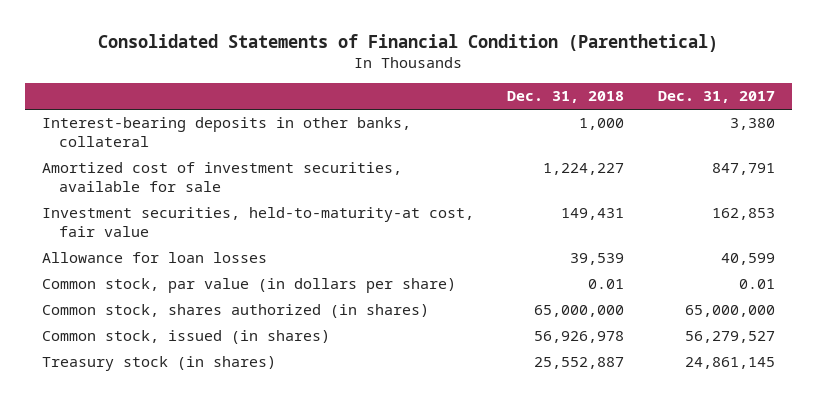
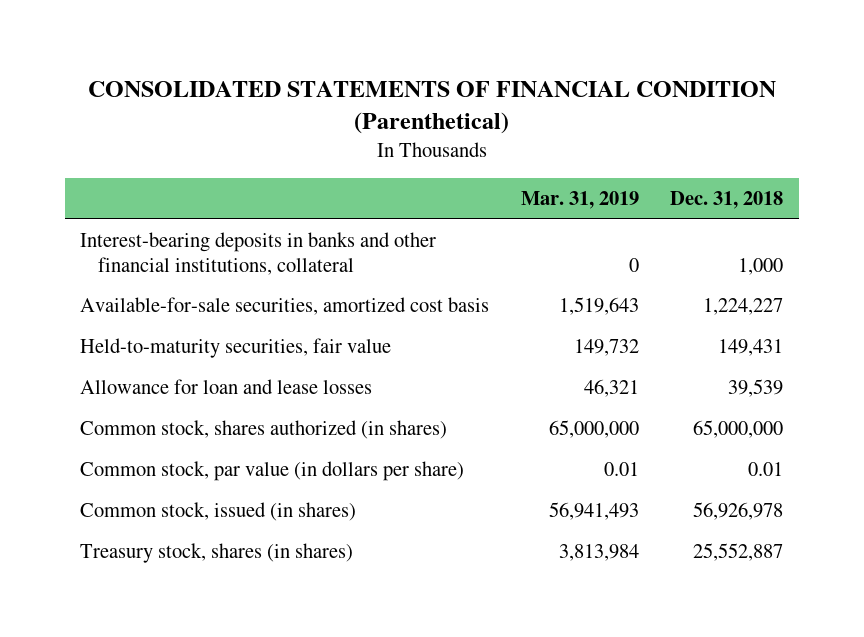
[98,33,719,52] Consolidated Statements of Financial Condition (Parenthetical) -> [87,80,776,135] CONSOLIDATED STATEMENTS OF FINANCIAL CONDITION (Parenthetical)
[658,91,776,104] Dec. 31, 2017 -> none
none -> [520,191,639,210] Mar. 31, 2019
[41,117,411,148] Interest-bearing deposits in other banks, collateral -> [80,232,437,275] Interest-bearing deposits in banks and other financial institutions, collateral
[41,162,402,193] Amortized cost of investment securities, available for sale -> [80,297,490,316] Available-for-sale securities, amortized cost basis
[41,207,474,238] Investment securities, held-to-maturity-at cost, fair value -> [80,338,392,359] Held-to-maturity securities, fair value
[41,252,267,264] Allowance for loan losses -> [80,379,373,395] Allowance for loan and lease losses
[41,278,456,294] Common stock, par value (in dollars per share) -> [80,461,465,482] Common stock, par value (in dollars per share)
[41,356,276,372] Treasury stock (in shares) -> [80,543,354,564] Treasury stock, shares (in shares)

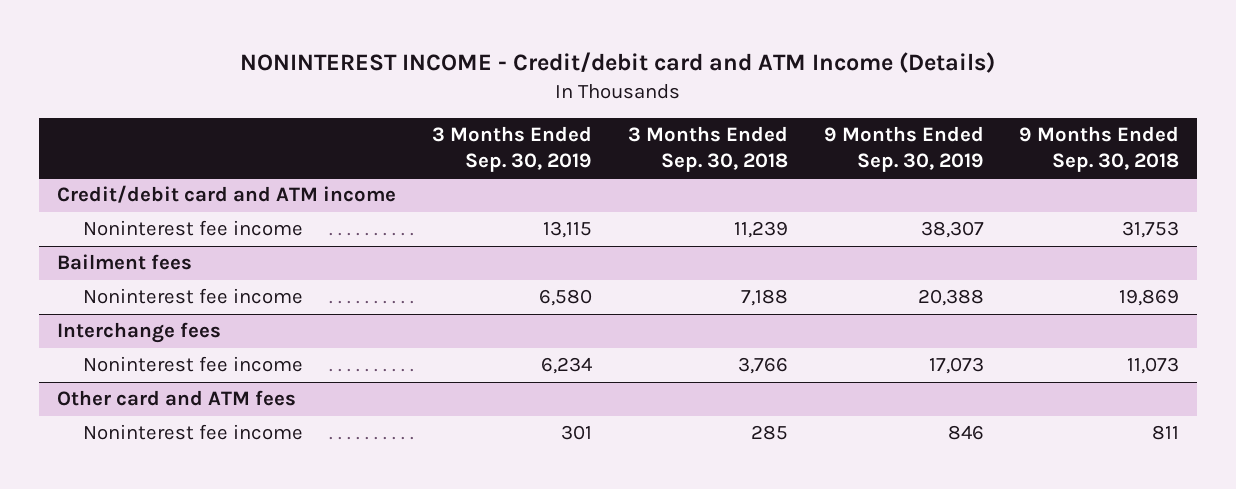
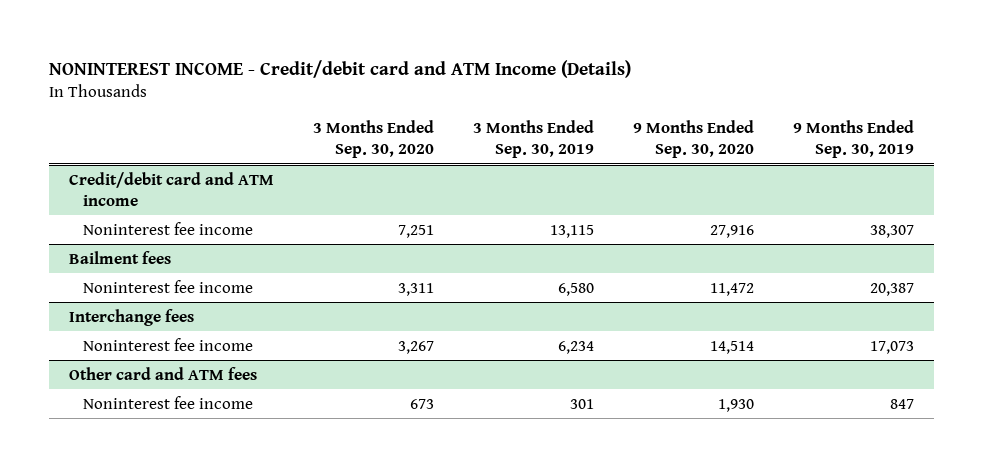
[627,126,788,172] 3 Months Ended Sep. 30, 2018 -> none
[1019,126,1180,172] 9 Months Ended Sep. 30, 2018 -> none
none -> [312,120,434,159] 3 Months Ended Sep. 30, 2020
none -> [632,120,754,159] 9 Months Ended Sep. 30, 2020
[917,289,984,307] 20,388 -> [870,282,915,296] 20,387
[947,425,984,441] 846 -> [890,398,915,409] 847

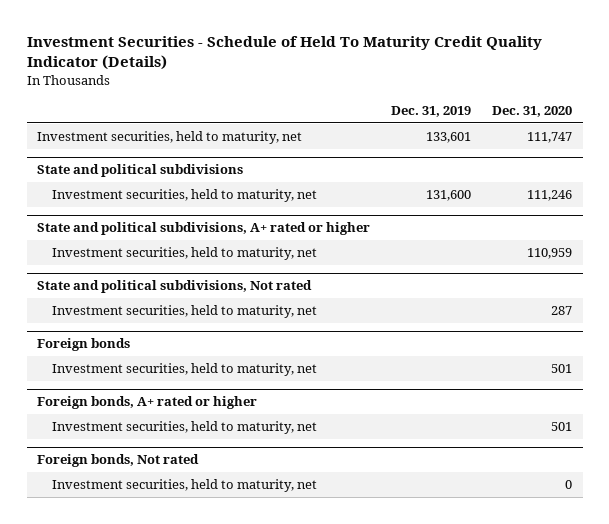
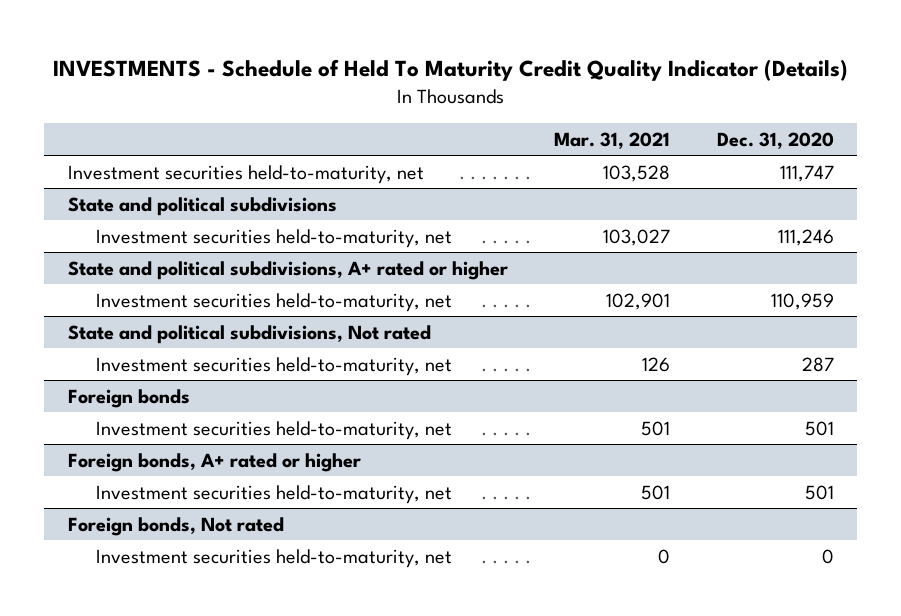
[26,35,542,71] Investment Securities - Schedule of Held To Maturity Credit Quality Indicator (Details) -> [52,58,848,81] INVESTMENTS - Schedule of Held To Maturity Credit Quality Indicator (Details)
[391,106,472,118] Dec. 31, 2019 -> none
none -> [554,131,671,149] Mar. 31, 2021
[37,131,303,145] Investment securities, held to maturity, net -> [67,164,424,184] Investment securities held-to-maturity, net
[51,189,317,203] Investment securities, held to maturity, net -> [96,228,453,248] Investment securities held-to-maturity, net
[51,247,317,261] Investment securities, held to maturity, net -> [96,292,453,312] Investment securities held-to-maturity, net
[51,305,317,319] Investment securities, held to maturity, net -> [96,356,453,376] Investment securities held-to-maturity, net
[51,363,317,377] Investment securities, held to maturity, net -> [96,420,453,440] Investment securities held-to-maturity, net
[51,421,317,435] Investment securities, held to maturity, net -> [96,484,453,504] Investment securities held-to-maturity, net
[51,479,317,493] Investment securities, held to maturity, net -> [96,548,453,568] Investment securities held-to-maturity, net

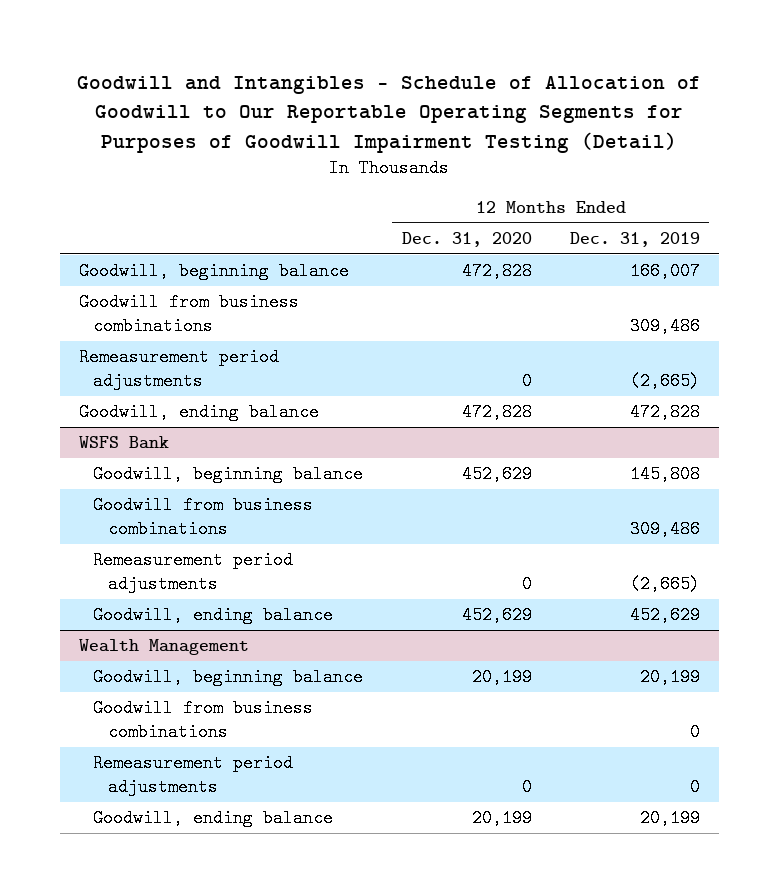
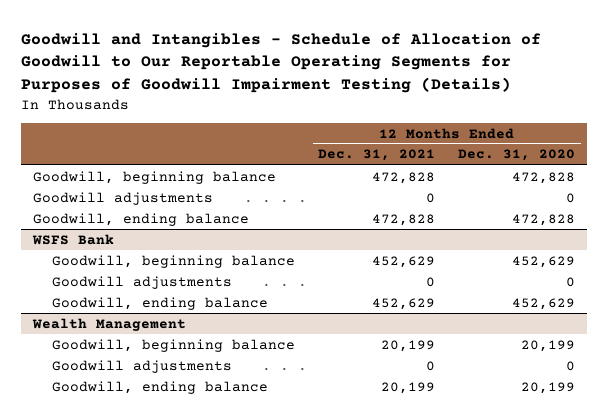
[77,76,702,153] Goodwill and Intangibles - Schedule of Allocation of Goodwill to Our Reportable Operating Segments for Purposes of Goodwill Impairment Testing (Detail) -> [21,32,542,93] Goodwill and Intangibles - Schedule of Allocation of Goodwill to Our Reportable Operating Segments for Purposes of Goodwill Impairment Testing (Details)
[569,232,700,248] Dec. 31, 2019 -> none
none -> [318,149,436,162] Dec. 31, 2021
[78,293,299,336] Goodwill from business combinations -> none
[78,348,279,391] Remeasurement period adjustments -> none
none -> [32,191,213,205] Goodwill adjustments
[93,496,314,539] Goodwill from business combinations -> none
[93,551,294,594] Remeasurement period adjustments -> none
none -> [52,275,233,289] Goodwill adjustments
[93,699,314,742] Goodwill from business combinations -> none
[93,754,294,797] Remeasurement period adjustments -> none
none -> [52,359,233,373] Goodwill adjustments

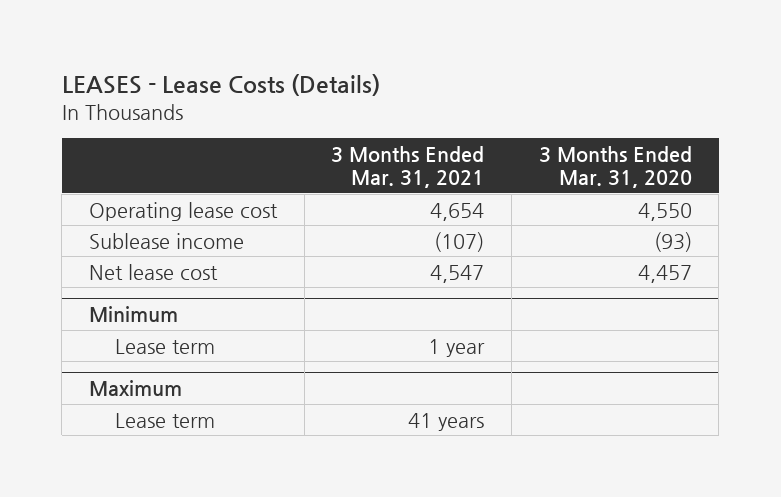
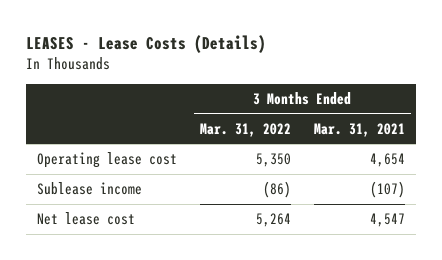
[538,146,692,189] 3 Months Ended Mar. 31, 2020 -> none
none -> [199,122,291,137] Mar. 31, 2022
[88,306,178,323] Minimum -> none
[114,338,215,354] Lease term -> none
[88,380,182,397] Maximum -> none
[114,412,215,428] Lease term -> none

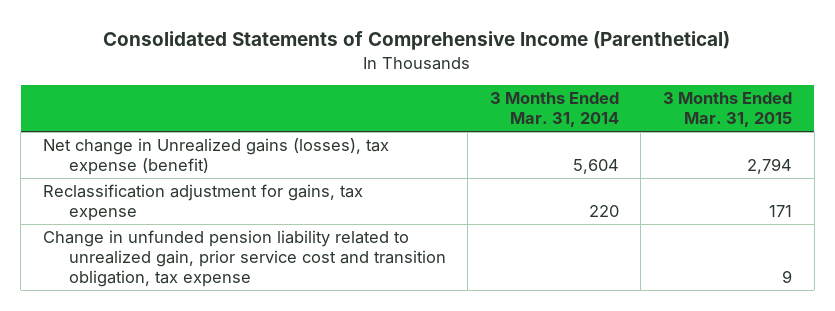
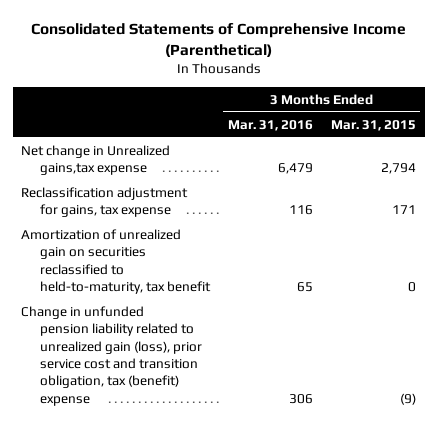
[489,92,619,128] 3 Months Ended Mar. 31, 2014 -> none
none -> [227,119,313,131] Mar. 31, 2016
[42,138,389,175] Net change in Unrealized gains (losses), tax expense (benefit) -> [21,144,171,176] Net change in Unrealized gains,tax expense
none -> [21,228,212,294] Amortization of unrealized gain on securities reclassified to held-to-maturity, tax benefit
[42,230,446,287] Change in unfunded pension liability related to unrealized gain, prior service cost and transition obligation, tax expense -> [21,305,203,406] Change in unfunded pension liability related to unrealized gain (loss), prior service cost and transition obligation, tax (benefit) expense
[782,269,793,283] 9 -> [399,392,416,405] (9)

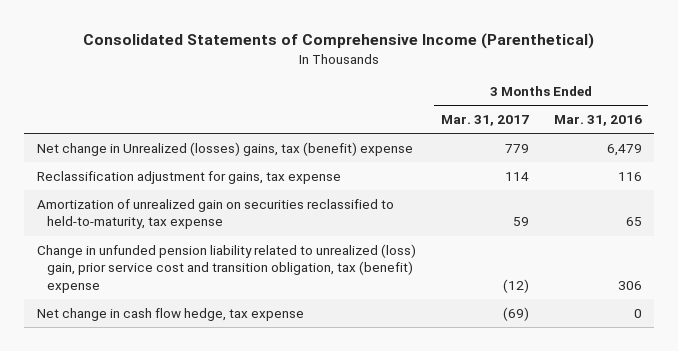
[330,119,416,131] Mar. 31, 2015 -> none
none -> [440,115,529,127] Mar. 31, 2017
[21,144,171,176] Net change in Unrealized gains,tax expense -> [36,141,413,156] Net change in Unrealized (losses) gains, tax (benefit) expense
[21,228,212,294] Amortization of unrealized gain on securities reclassified to held-to-maturity, tax benefit -> [36,198,394,230] Amortization of unrealized gain on securities reclassified to held-to-maturity, tax expense
[21,305,203,406] Change in unfunded pension liability related to unrealized gain (loss), prior service cost and transition obligation, tax (benefit) expense -> [36,243,416,293] Change in unfunded pension liability related to unrealized (loss) gain, prior service cost and transition obligation, tax (benefit) expense
none -> [36,307,304,321] Net change in cash flow hedge, tax expense

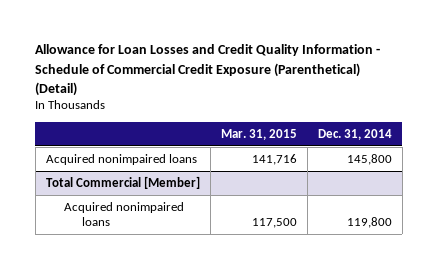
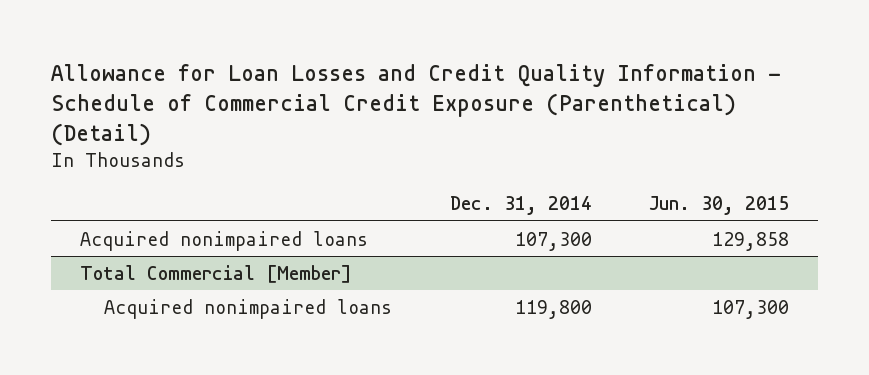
[220,128,297,140] Mar. 31, 2015 -> none
none -> [649,196,790,216] Jun. 30, 2015
[346,153,392,165] 145,800 -> [514,231,592,251] 107,300

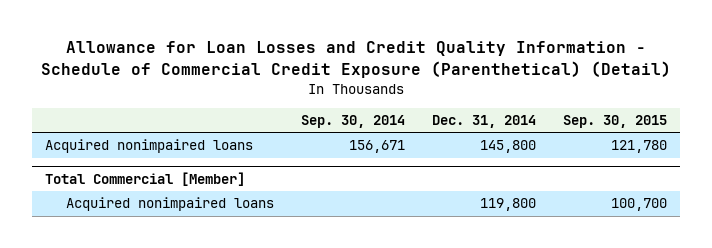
[649,196,790,216] Jun. 30, 2015 -> none
none -> [300,115,405,129] Sep. 30, 2014
none -> [562,115,667,129] Sep. 30, 2015
[514,231,592,251] 107,300 -> [479,140,536,154] 145,800

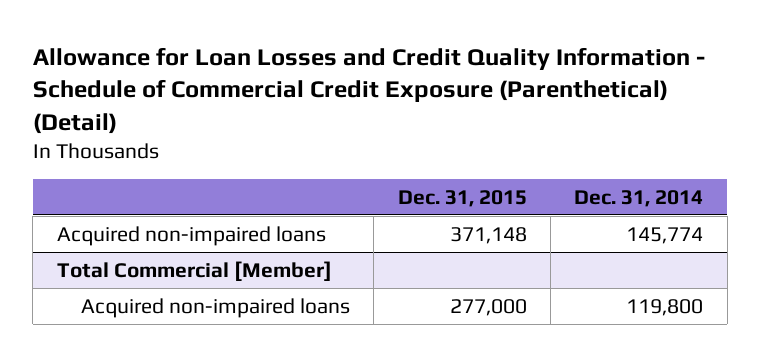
[300,115,405,129] Sep. 30, 2014 -> none
[562,115,667,129] Sep. 30, 2015 -> none
none -> [397,189,527,207] Dec. 31, 2015
[45,139,254,154] Acquired nonimpaired loans -> [56,225,326,246] Acquired non-impaired loans
[479,140,536,154] 145,800 -> [626,226,704,244] 145,774
[65,197,274,212] Acquired nonimpaired loans -> [80,297,350,318] Acquired non-impaired loans

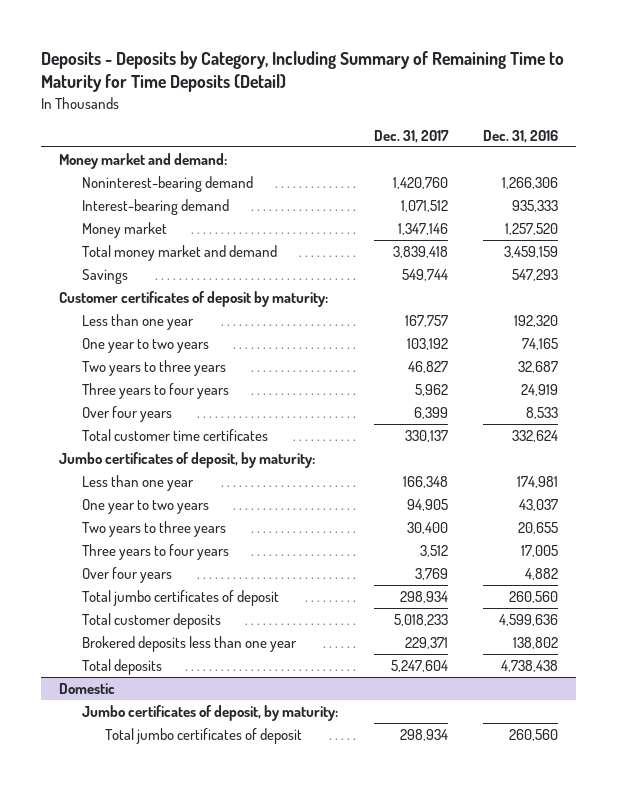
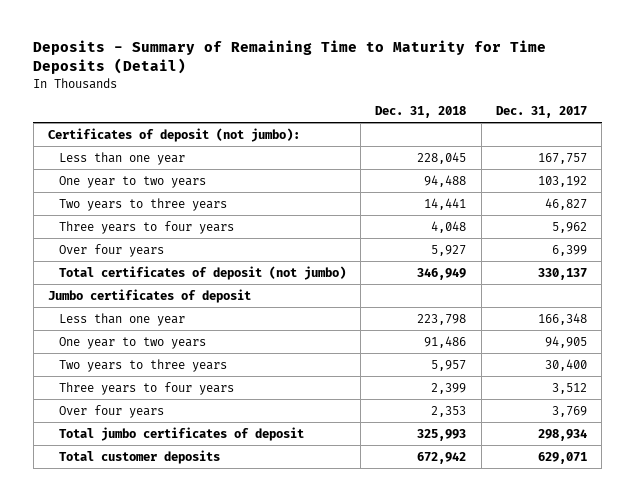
[41,50,565,93] Deposits - Deposits by Category, Including Summary of Remaining Time to Maturity for Time Deposits (Detail) -> [33,40,547,75] Deposits - Summary of Remaining Time to Maturity for Time Deposits (Detail)
[483,129,559,143] Dec. 31, 2016 -> none
none -> [375,106,467,119] Dec. 31, 2018
[59,152,228,169] Money market and demand: -> none
[82,175,254,192] Noninterest-bearing demand -> none
[82,198,230,215] Interest-bearing demand -> none
[82,221,168,238] Money market -> none
[82,244,278,261] Total money market and demand -> none
[82,268,129,284] Savings -> none
[59,290,329,307] Customer certificates of deposit by maturity: -> [48,127,301,142] Certificates of deposit (not jumbo):
[82,428,269,441] Total customer time certificates -> [58,265,346,280] Total certificates of deposit (not jumbo)
[59,451,316,468] Jumbo certificates of deposit, by maturity: -> [48,288,252,303] Jumbo certificates of deposit
[82,635,298,652] Brokered deposits less than one year -> none
[82,658,163,675] Total deposits -> none
[59,682,116,694] Domestic -> none
[82,704,339,721] Jumbo certificates of deposit, by maturity: -> none
[105,727,303,744] Total jumbo certificates of deposit -> none
[393,613,448,626] 5,018,233 -> [537,451,587,464] 629,071

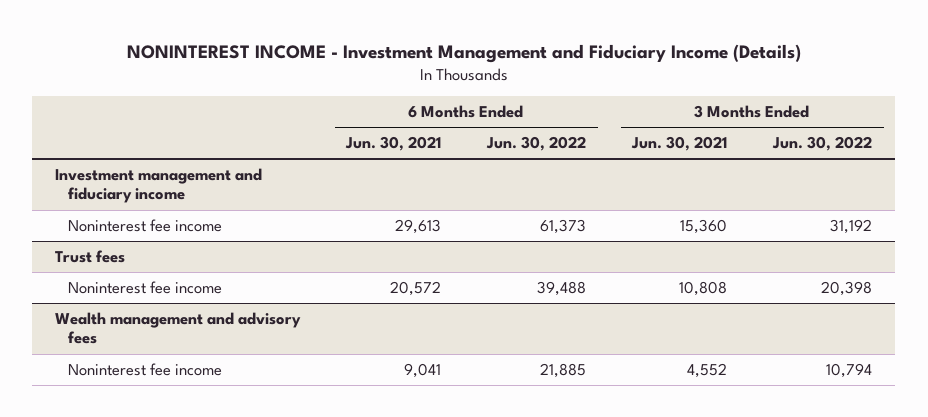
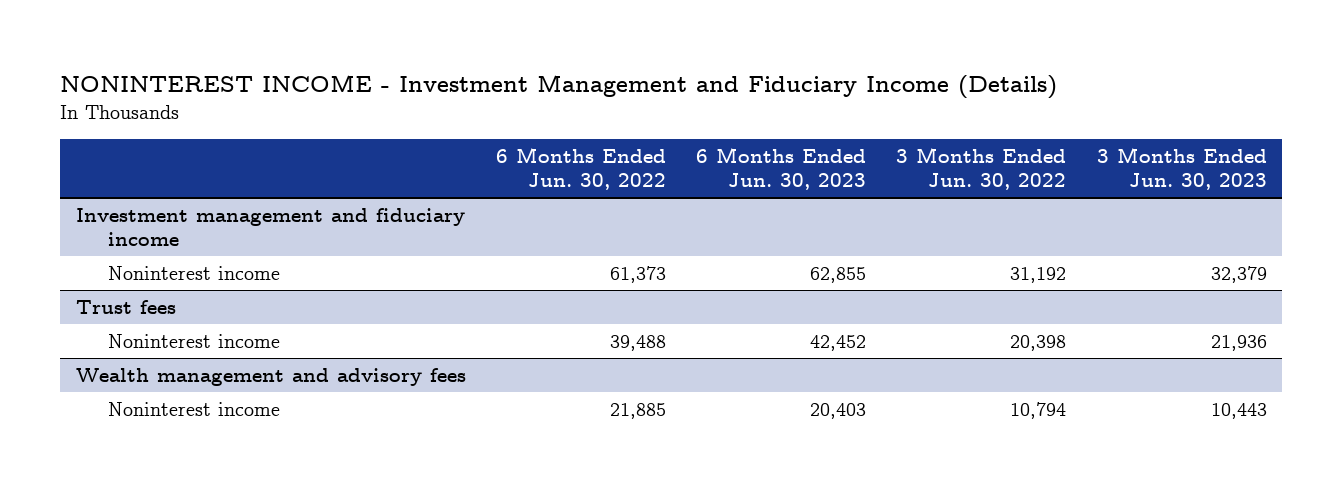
[345,136,442,152] Jun. 30, 2021 -> none
[631,136,728,152] Jun. 30, 2021 -> none
none -> [696,146,867,190] 6 Months Ended Jun. 30, 2023
none -> [1096,146,1267,190] 3 Months Ended Jun. 30, 2023
[67,218,222,232] Noninterest fee income -> [107,266,280,281] Noninterest income
[67,280,222,294] Noninterest fee income -> [107,334,280,349] Noninterest income
[67,362,222,376] Noninterest fee income -> [107,402,280,417] Noninterest income

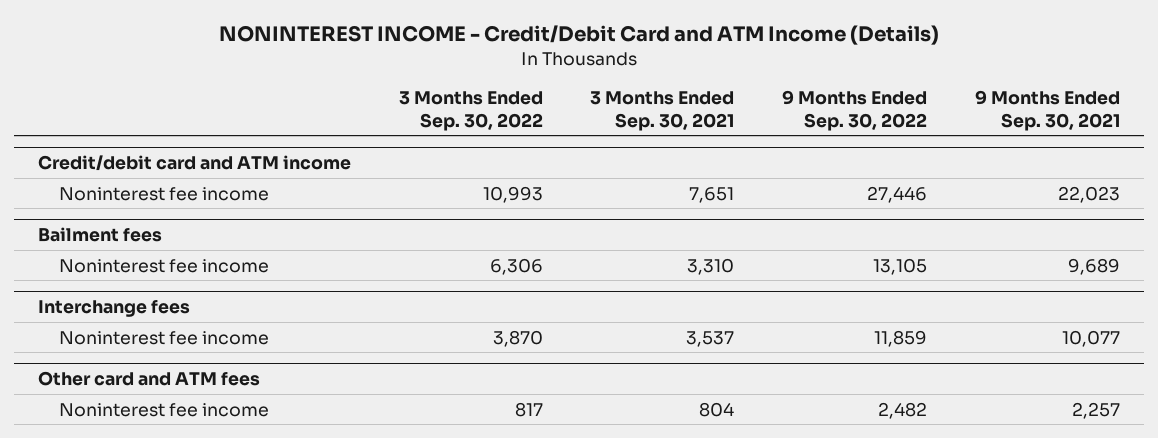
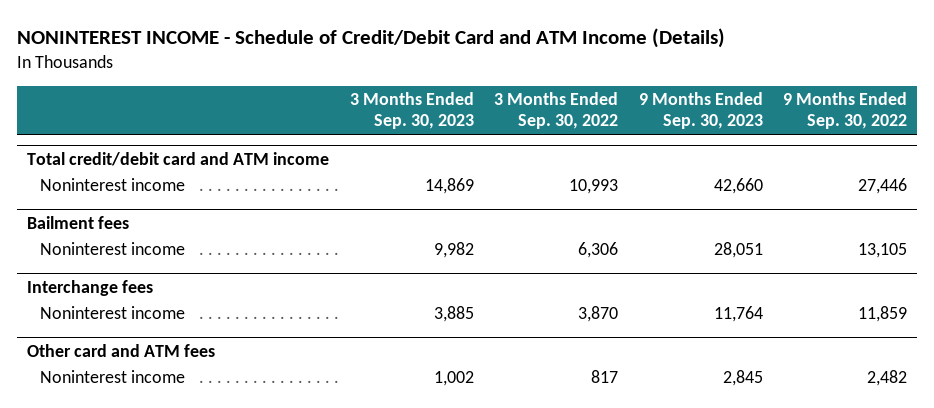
[218,25,939,46] NONINTEREST INCOME - Credit/Debit Card and ATM Income (Details) -> [16,28,725,49] NONINTEREST INCOME - Schedule of Credit/Debit Card and ATM Income (Details)
[590,90,735,131] 3 Months Ended Sep. 30, 2021 -> none
[974,89,1120,131] 9 Months Ended Sep. 30, 2021 -> none
none -> [349,92,474,130] 3 Months Ended Sep. 30, 2023
none -> [638,92,763,130] 9 Months Ended Sep. 30, 2023
[37,154,351,171] Credit/debit card and ATM income -> [27,151,330,166] Total credit/debit card and ATM income
[59,186,270,201] Noninterest fee income -> [39,178,185,192] Noninterest income
[59,258,270,273] Noninterest fee income -> [39,242,185,256] Noninterest income
[59,330,270,345] Noninterest fee income -> [39,306,185,320] Noninterest income
[59,402,270,417] Noninterest fee income -> [39,370,185,384] Noninterest income

